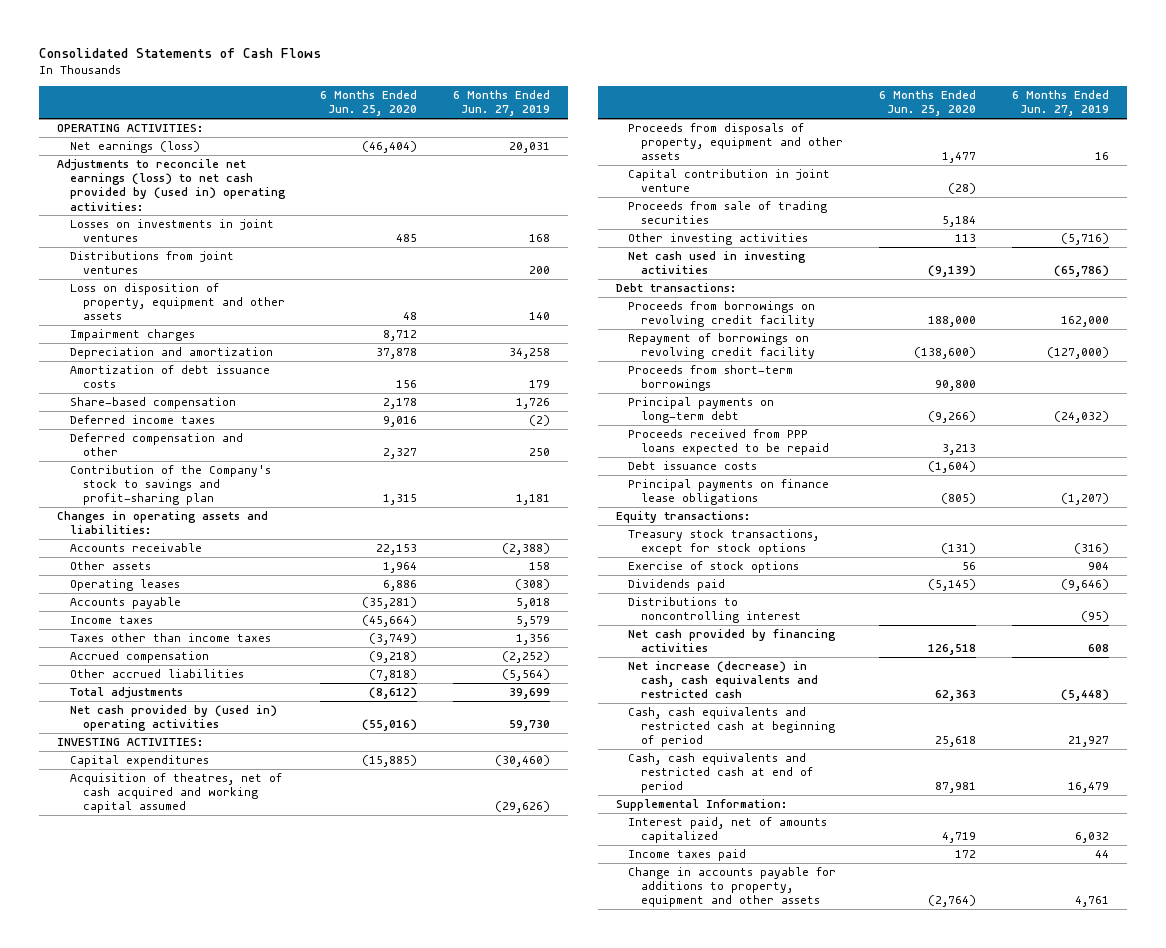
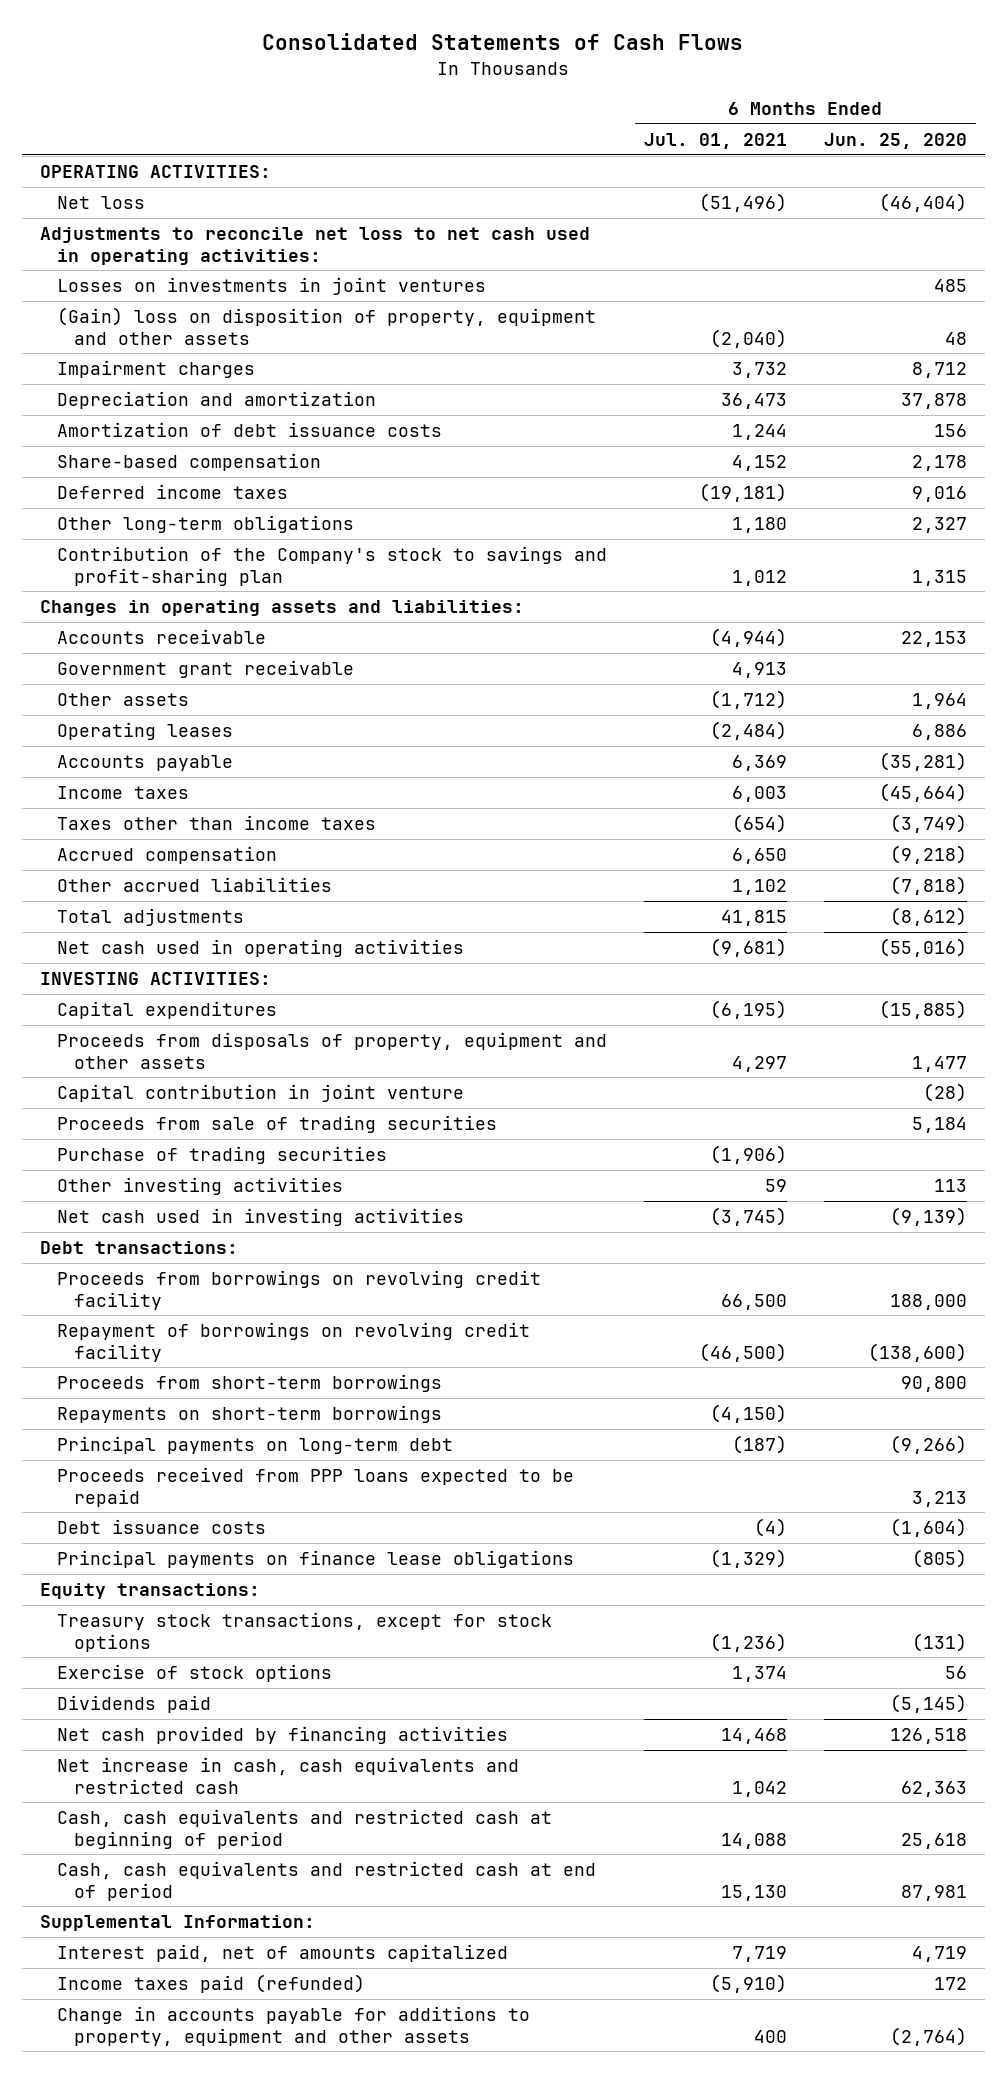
[453,90,551,117] 6 Months Ended Jun. 27, 2019 -> none
none -> [643,132,787,149] Jul. 01, 2021
[69,141,200,154] Net earnings (loss) -> [57,196,146,210] Net loss
[57,159,286,211] Adjustments to reconcile net earnings (loss) to net cash provided by (used in) operating activities: -> [40,227,591,265] Adjustments to reconcile net loss to net cash used in operating activities:
[69,251,234,275] Distributions from joint ventures -> none
[69,283,285,321] Loss on disposition of property, equipment and other assets -> [57,307,597,345] (Gain) loss on disposition of property, equipment and other assets
[69,433,243,457] Deferred compensation and other -> [57,515,355,534] Other long-term obligations
none -> [57,660,355,679] Government grant receivable
[69,705,277,732] Net cash provided by (used in) operating activities -> [57,939,465,958] Net cash used in operating activities
[69,773,282,814] Acquisition of theatres, net of cash acquired and working capital assumed -> none
none -> [57,1146,388,1165] Purchase of trading securities
none -> [57,1405,443,1424] Repayments on short-term borrowings
[628,597,802,624] Distributions to noncontrolling interest -> none
[628,661,819,699] Net increase (decrease) in cash, cash equivalents and restricted cash -> [57,1757,520,1794] Net increase in cash, cash equivalents and restricted cash
[628,849,747,862] Income taxes paid -> [57,1974,366,1994] Income taxes paid (refunded)

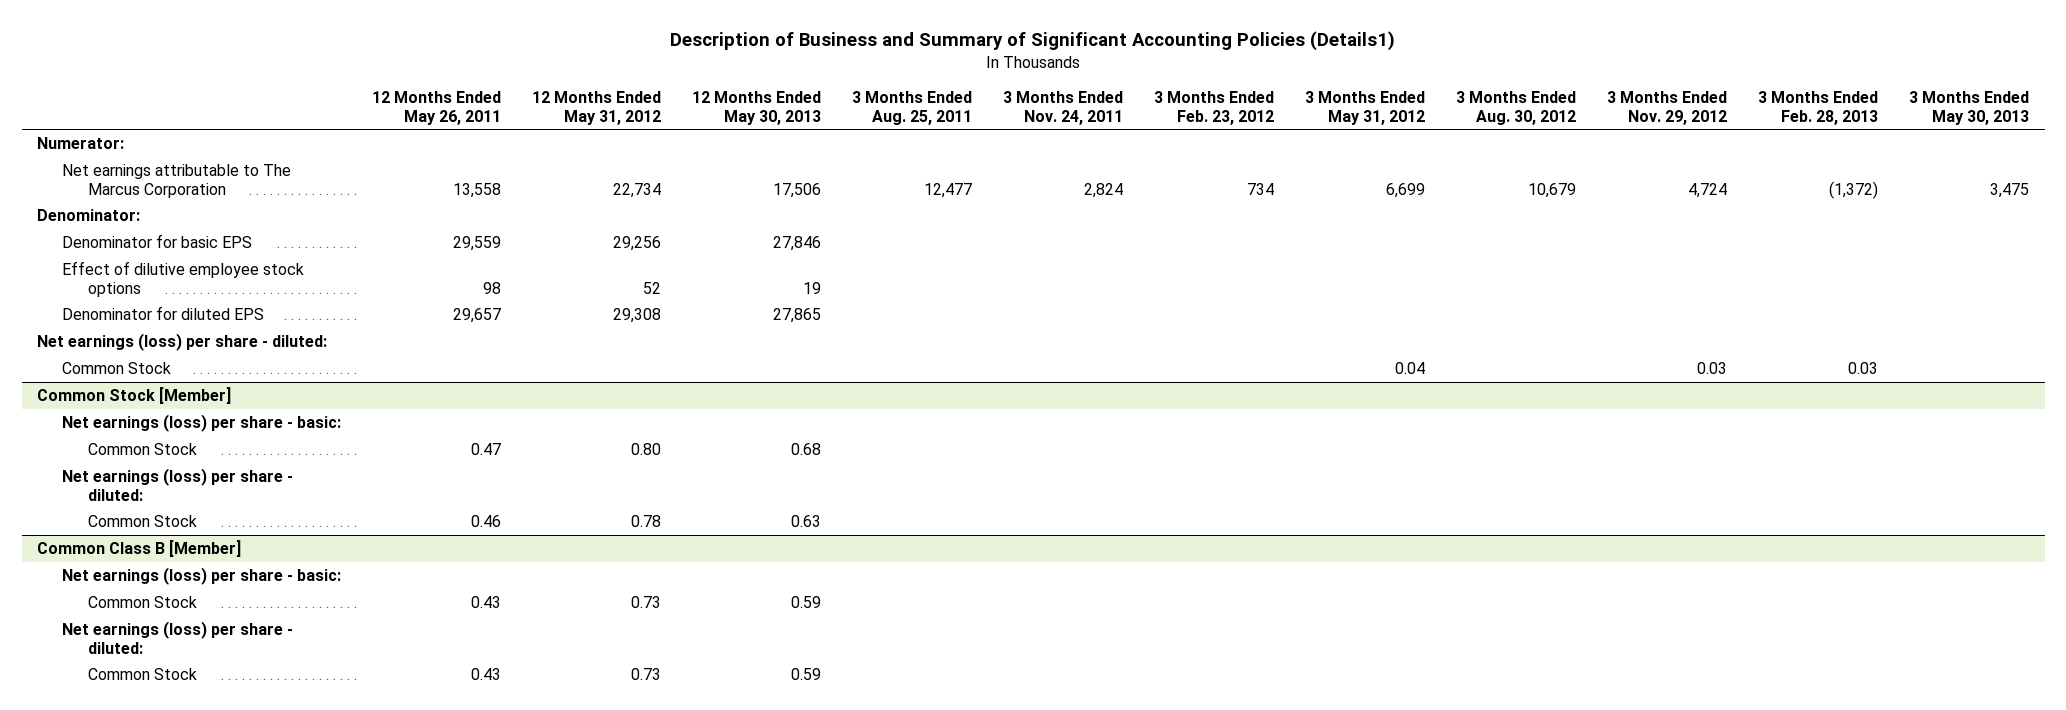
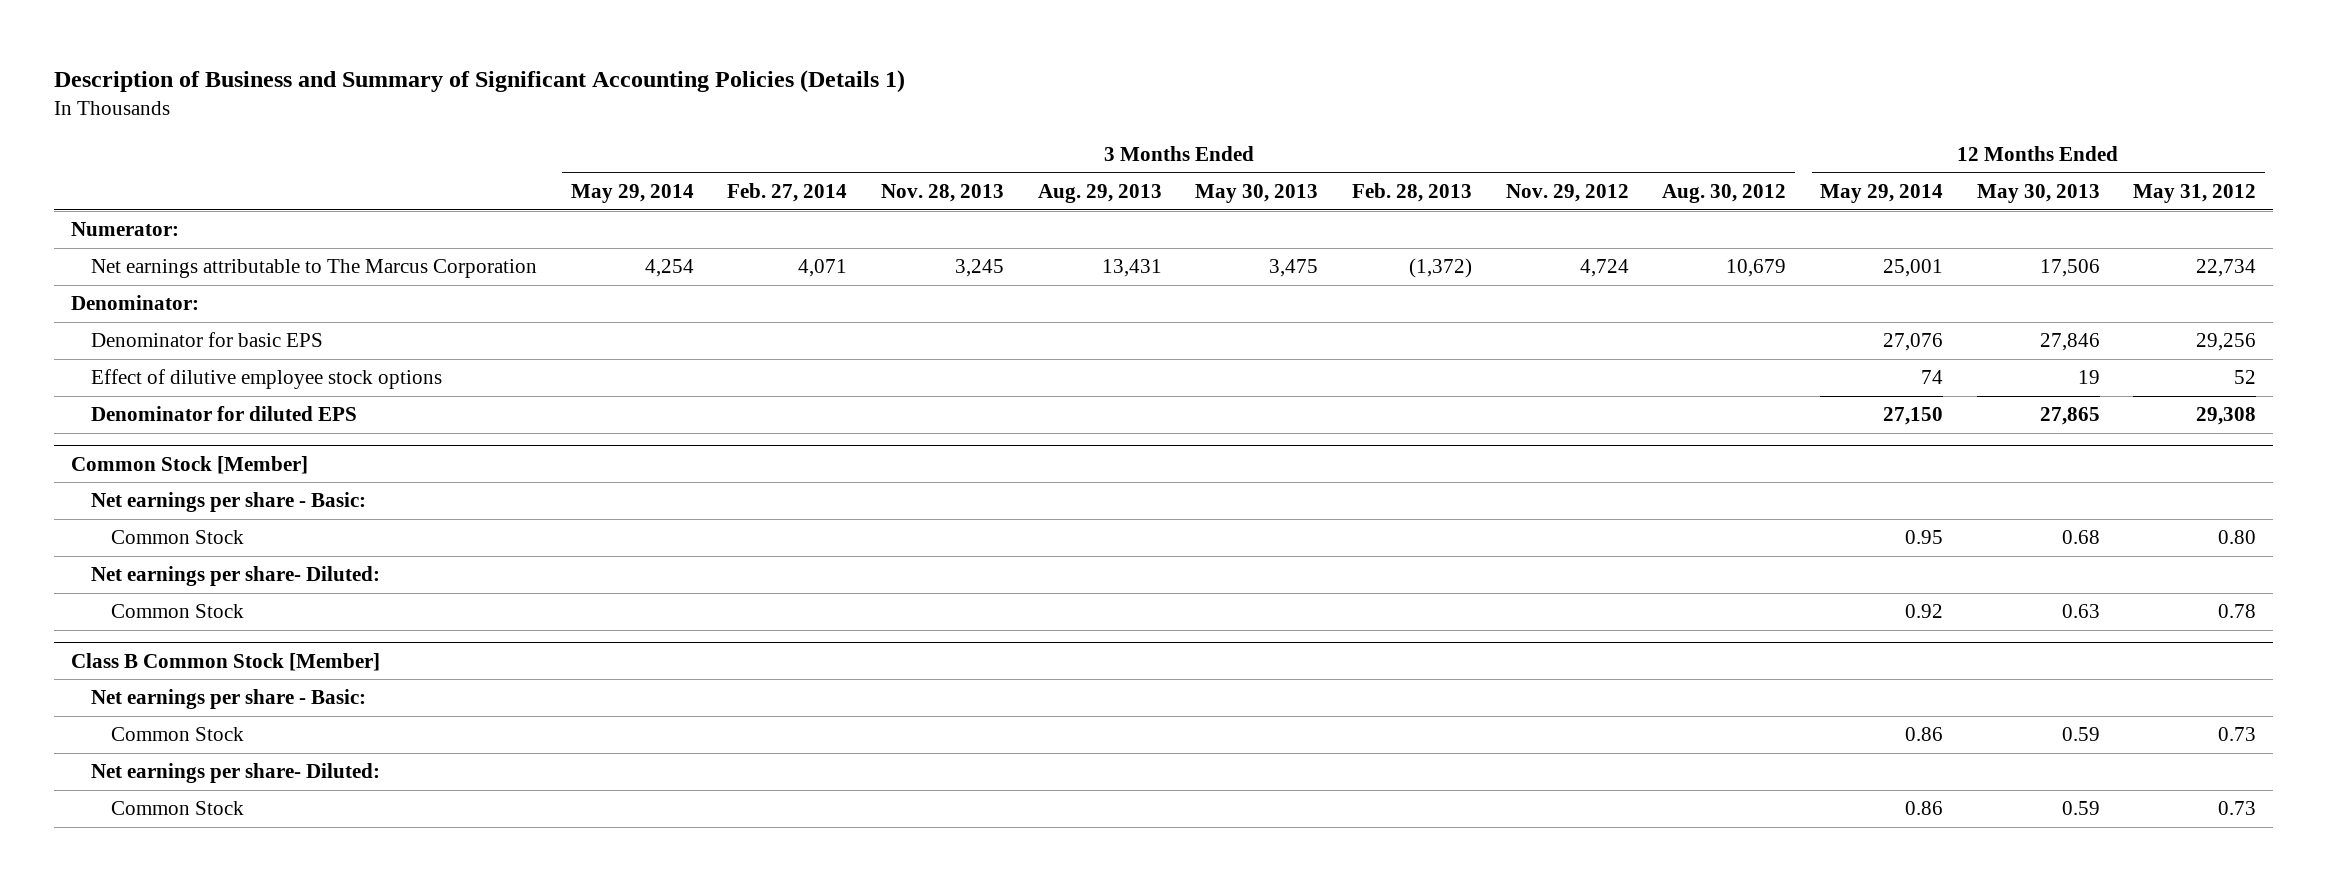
[670,31,1396,52] Description of Business and Summary of Significant Accounting Policies (Details1) -> [54,69,906,93] Description of Business and Summary of Significant Accounting Policies (Details 1)
[372,91,502,125] 12 Months Ended May 26, 2011 -> none
[852,91,973,125] 3 Months Ended Aug. 25, 2011 -> none
[1003,91,1124,125] 3 Months Ended Nov. 24, 2011 -> none
[1154,91,1275,125] 3 Months Ended Feb. 23, 2012 -> none
[1305,91,1426,125] 3 Months Ended May 31, 2012 -> none
none -> [570,184,694,204] May 29, 2014
none -> [727,183,848,203] Feb. 27, 2014
none -> [881,184,1005,203] Nov. 28, 2013
none -> [1037,184,1162,204] Aug. 29, 2013
none -> [1820,184,1944,204] May 29, 2014
[37,333,328,352] Net earnings (loss) per share - diluted: -> none
[62,362,172,375] Common Stock -> none
[62,414,342,433] Net earnings (loss) per share - basic: -> [91,492,367,513] Net earnings per share - Basic:
[62,468,294,501] Net earnings (loss) per share - diluted: -> [91,566,381,587] Net earnings per share- Diluted:
[37,540,242,558] Common Class B [Member] -> [70,652,380,671] Class B Common Stock [Member]
[62,567,342,586] Net earnings (loss) per share - basic: -> [91,689,367,710] Net earnings per share - Basic:
[62,621,294,654] Net earnings (loss) per share - diluted: -> [91,763,381,784] Net earnings per share- Diluted:

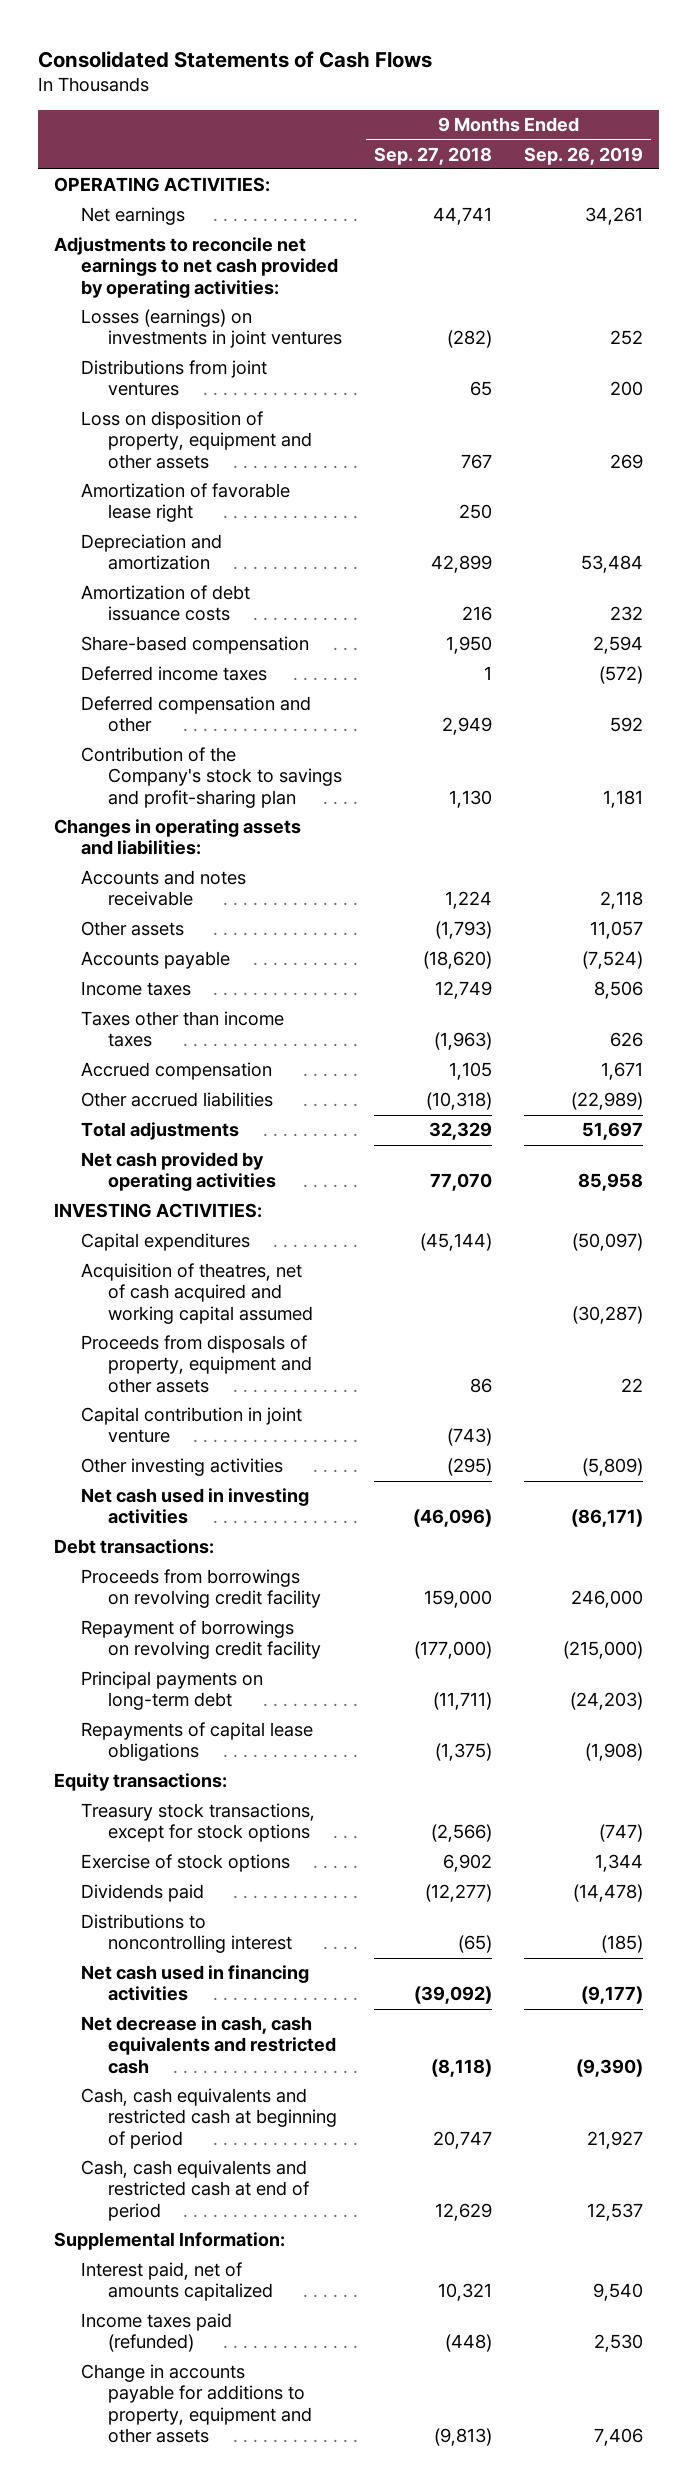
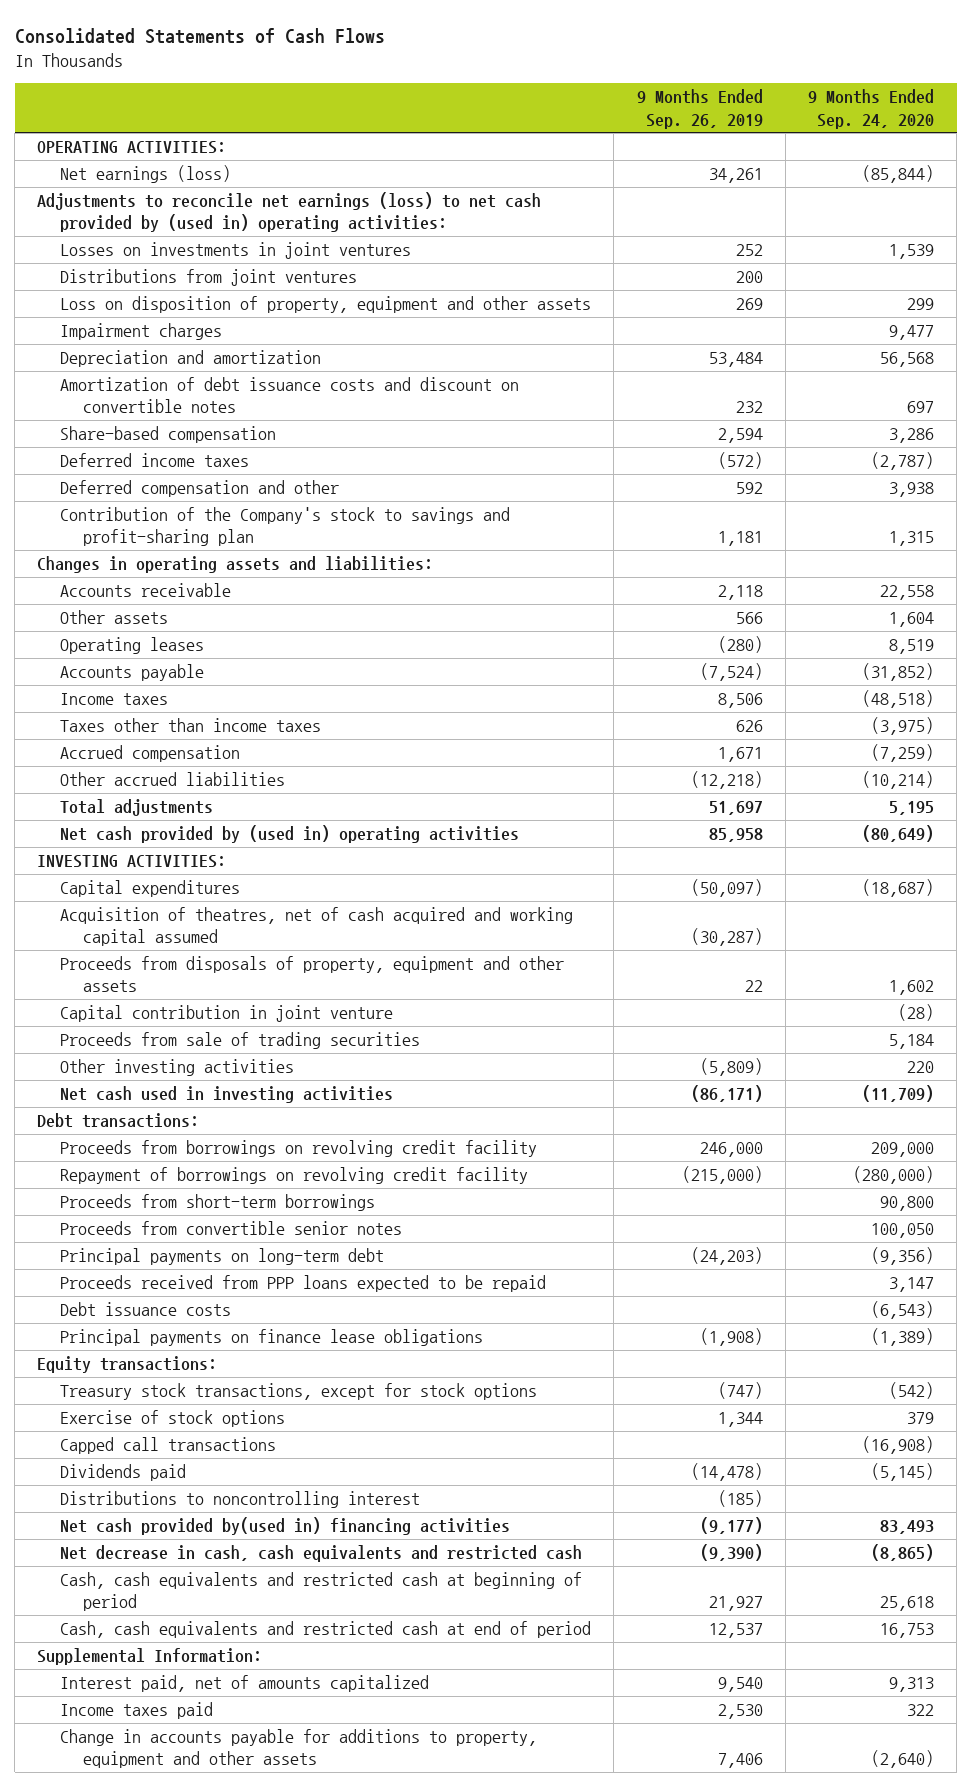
[374,146,493,165] Sep. 27, 2018 -> none
none -> [808,89,935,129] 9 Months Ended Sep. 24, 2020
[81,207,186,226] Net earnings -> [60,165,232,184] Net earnings (loss)
[54,237,339,298] Adjustments to reconcile net earnings to net cash provided by operating activities: -> [37,192,542,233] Adjustments to reconcile net earnings (loss) to net cash provided by (used in) operating activities:
[81,309,343,349] Losses (earnings) on investments in joint ventures -> [60,242,412,260] Losses on investments in joint ventures
[81,483,291,523] Amortization of favorable lease right -> none
none -> [60,323,223,341] Impairment charges
[81,585,251,622] Amortization of debt issuance costs -> [60,377,520,414] Amortization of debt issuance costs and discount on convertible notes
[81,870,247,907] Accounts and notes receivable -> [60,583,232,598] Accounts receivable
[589,921,643,940] 11,057 -> [735,612,763,625] 566
none -> [60,637,205,655] Operating leases
[570,1092,643,1111] (22,989) -> [690,771,763,790] (12,218)
[81,1152,277,1192] Net cash provided by operating activities -> [60,825,520,844] Net cash provided by (used in) operating activities
none -> [60,1032,421,1050] Proceeds from sale of trading securities
none -> [60,1194,376,1212] Proceeds from short-term borrowings
none -> [60,1221,403,1236] Proceeds from convertible senior notes
none -> [60,1275,547,1293] Proceeds received from PPP loans expected to be repaid
none -> [60,1302,232,1317] Debt issuance costs
[81,1722,314,1762] Repayments of capital lease obligations -> [60,1329,484,1347] Principal payments on finance lease obligations
none -> [60,1437,277,1455] Capped call transactions
[81,1965,310,2002] Net cash used in financing activities -> [60,1517,511,1536] Net cash provided by(used in) financing activities
[81,2313,233,2353] Income taxes paid (refunded) -> [60,1702,214,1720] Income taxes paid

